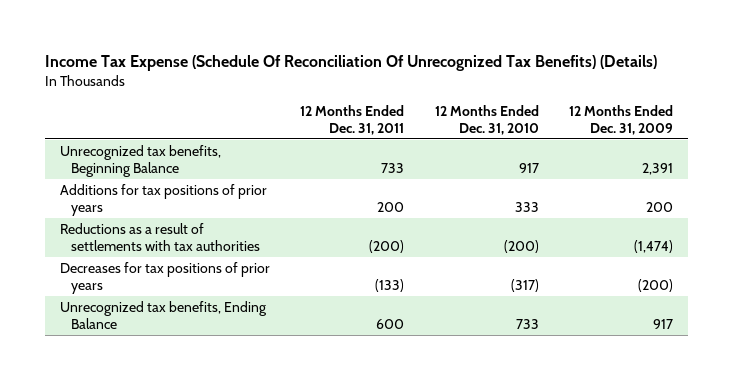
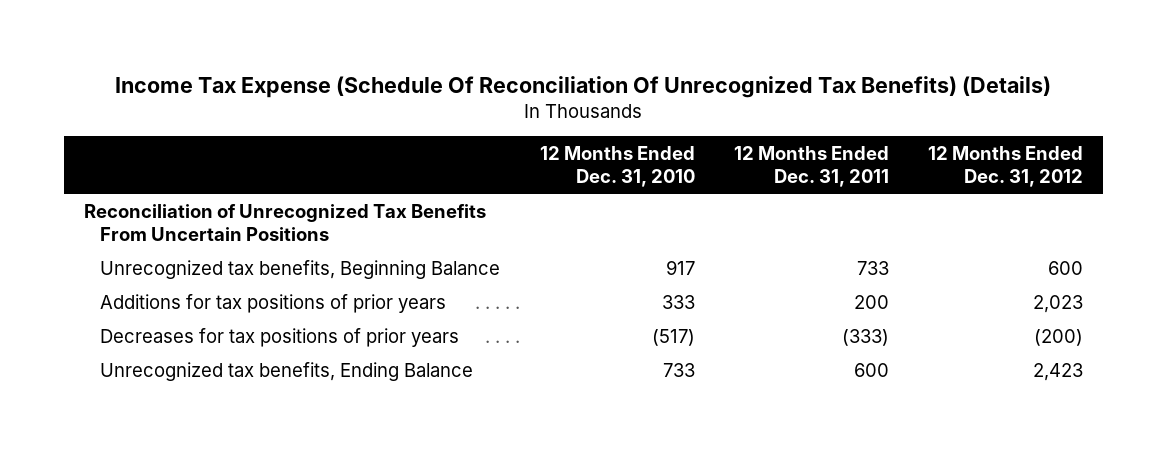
[568,105,673,135] 12 Months Ended Dec. 31, 2009 -> none
none -> [928,145,1084,188] 12 Months Ended Dec. 31, 2012
none -> [83,203,486,242] Reconciliation of Unrecognized Tax Benefits From Uncertain Positions
[60,222,260,251] Reductions as a result of settlements with tax authorities -> none
[375,278,405,292] (133) -> [841,328,889,346] (333)
[510,278,539,292] (317) -> [651,328,695,346] (517)

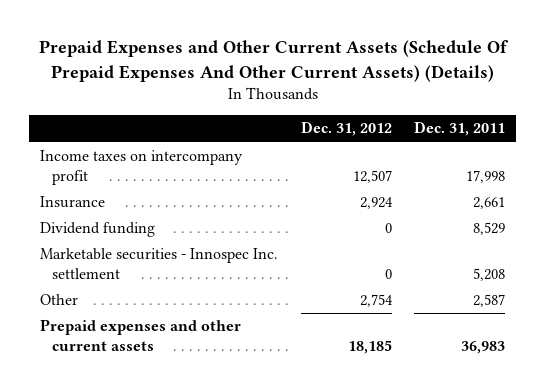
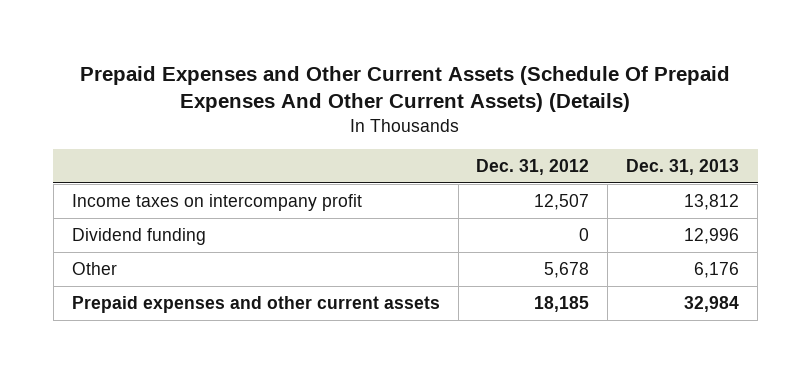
[414,121,506,137] Dec. 31, 2011 -> none
none -> [626,159,740,176] Dec. 31, 2013
[40,196,106,209] Insurance -> none
[40,248,279,280] Marketable securities - Innospec Inc. settlement -> none
[359,294,393,308] 2,754 -> [544,261,590,278] 5,678

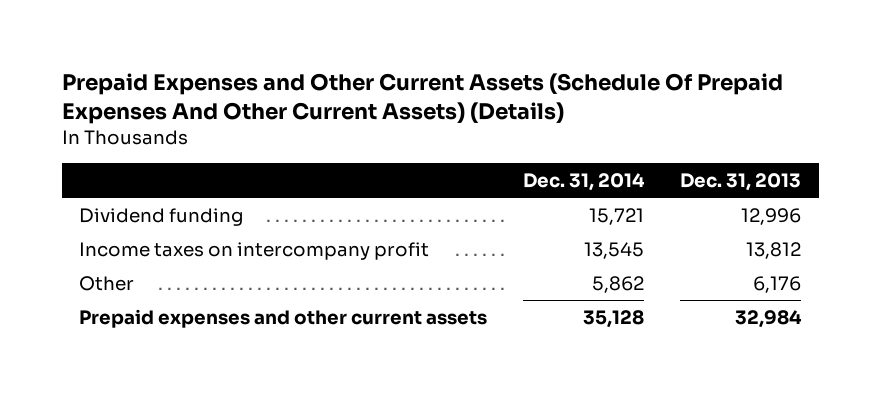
[476,159,590,176] Dec. 31, 2012 -> none
none -> [523,172,646,191] Dec. 31, 2014
[71,193,362,211] Income taxes on intercompany profit -> [79,241,430,260] Income taxes on intercompany profit

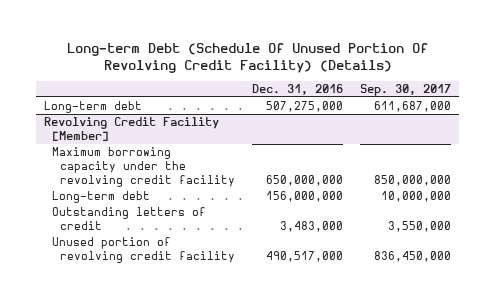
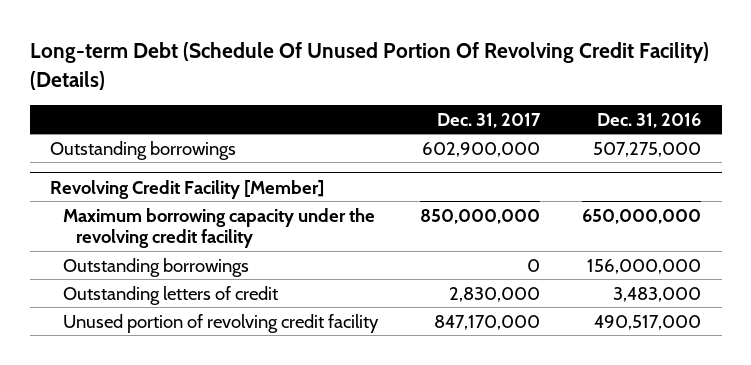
[359,83,451,96] Sep. 30, 2017 -> none
none -> [437,112,542,128] Dec. 31, 2017
[44,101,143,114] Long-term debt -> [50,140,237,160] Outstanding borrowings
[52,191,151,204] Long-term debt -> [63,257,250,277] Outstanding borrowings

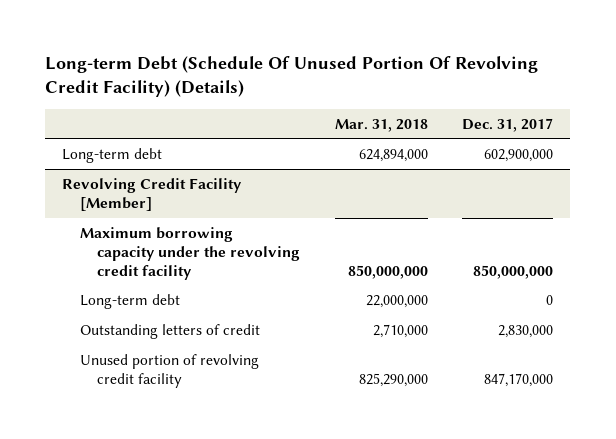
[596,112,701,128] Dec. 31, 2016 -> none
none -> [334,118,428,132] Mar. 31, 2018
[50,140,237,160] Outstanding borrowings -> [62,147,163,163] Long-term debt
[63,257,250,277] Outstanding borrowings -> [79,293,180,309] Long-term debt

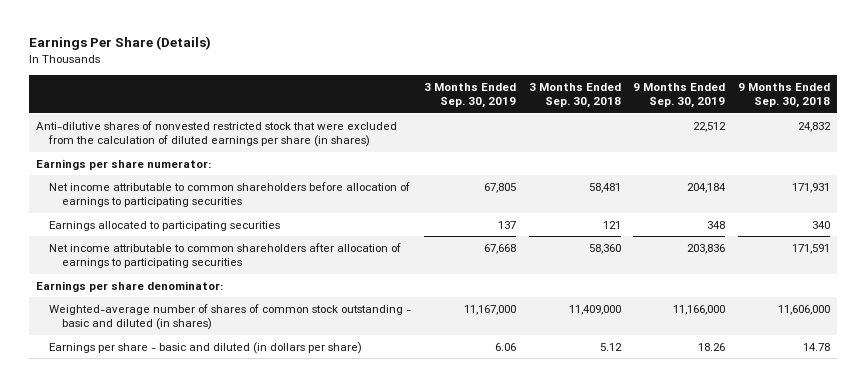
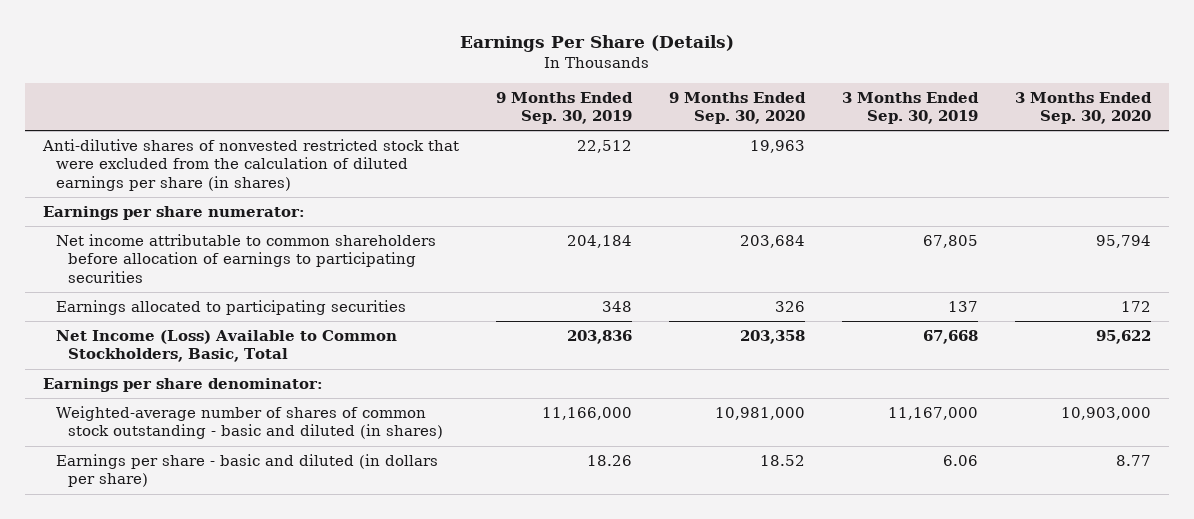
[528,82,621,109] 3 Months Ended Sep. 30, 2018 -> none
[738,82,831,109] 9 Months Ended Sep. 30, 2018 -> none
none -> [669,91,807,125] 9 Months Ended Sep. 30, 2020
none -> [1014,91,1152,125] 3 Months Ended Sep. 30, 2020
[48,242,401,269] Net income attributable to common shareholders after allocation of earnings to participating securities -> [55,330,397,363] Net Income (Loss) Available to Common Stockholders, Basic, Total

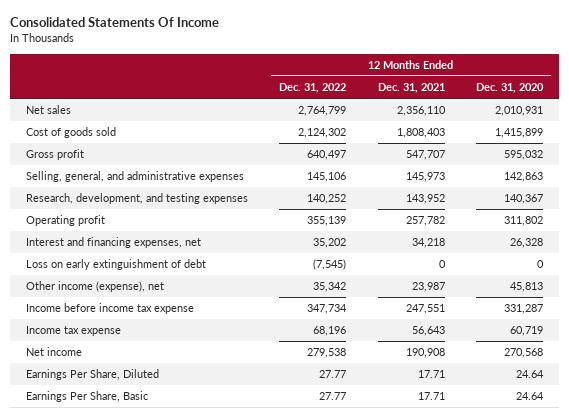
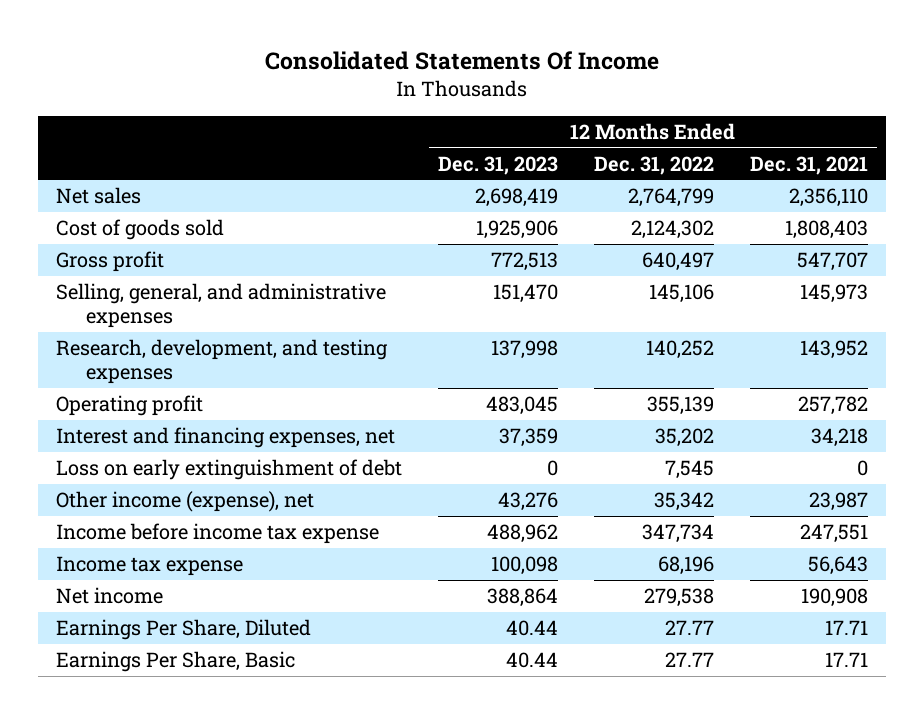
[476,83,545,94] Dec. 31, 2020 -> none
none -> [438,155,559,175] Dec. 31, 2023
[313,259,347,271] (7,545) -> [665,460,715,480] 7,545

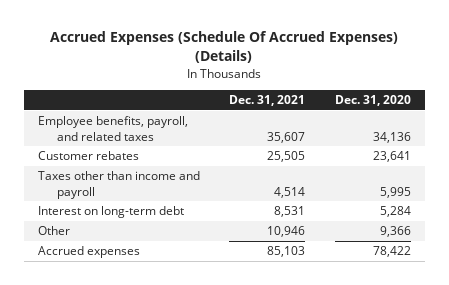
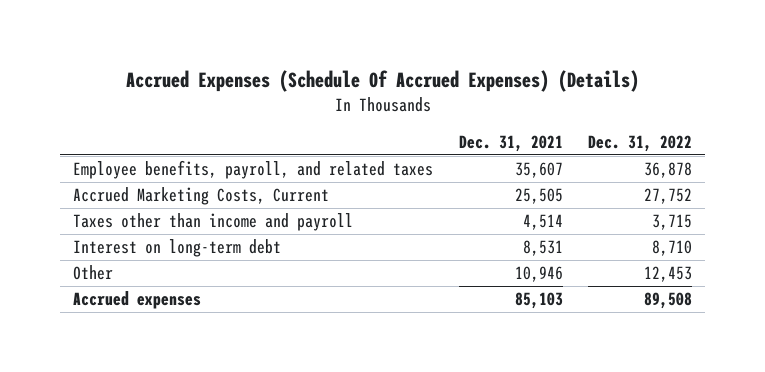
[334,95,411,107] Dec. 31, 2020 -> none
none -> [588,134,693,152] Dec. 31, 2022
[38,151,140,161] Customer rebates -> [72,187,329,206] Accrued Marketing Costs, Current

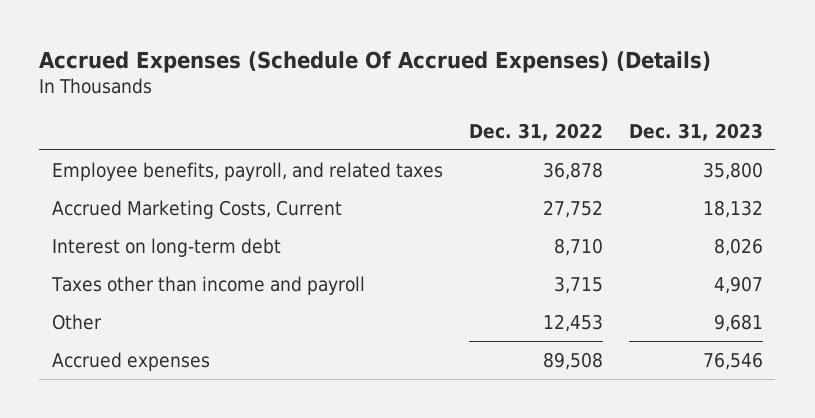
[458,134,563,152] Dec. 31, 2021 -> none
none -> [628,122,763,141] Dec. 31, 2023
[72,213,353,232] Taxes other than income and payroll -> [51,275,366,295] Taxes other than income and payroll

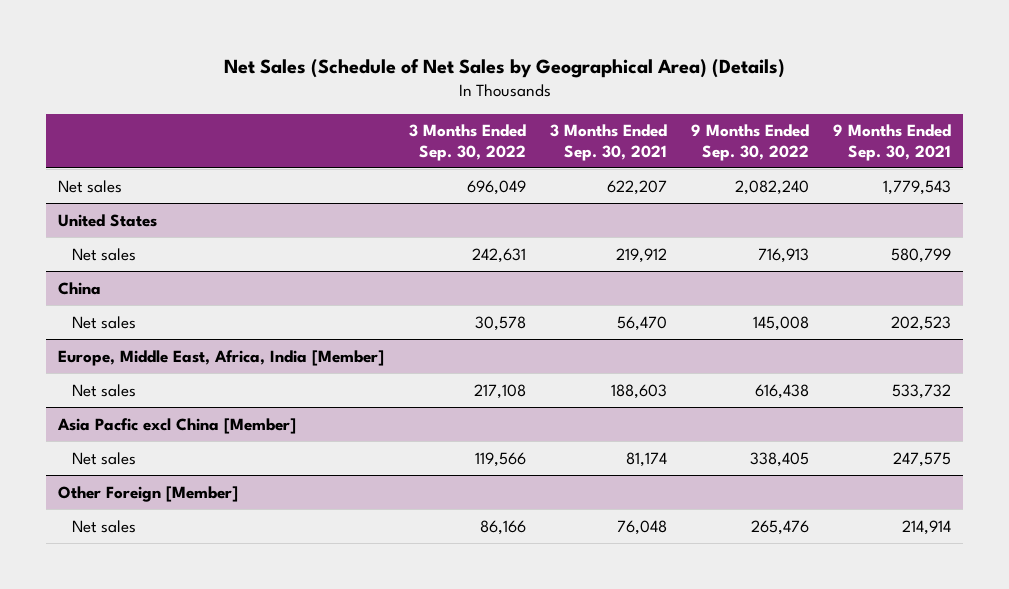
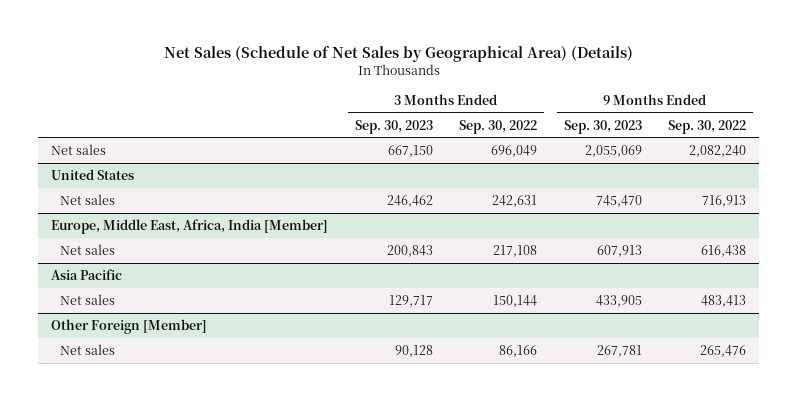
[549,124,667,161] 3 Months Ended Sep. 30, 2021 -> none
[832,124,951,161] 9 Months Ended Sep. 30, 2021 -> none
none -> [354,119,433,134] Sep. 30, 2023
none -> [563,119,642,134] Sep. 30, 2023
[58,281,102,295] China -> none
[72,315,137,329] Net sales -> none
[57,417,297,434] Asia Pacfic excl China [Member] -> none
none -> [51,269,123,281] Asia Pacific
[474,451,526,467] 119,566 -> [493,295,538,308] 150,144
[749,451,809,467] 338,405 -> [701,295,747,308] 483,413

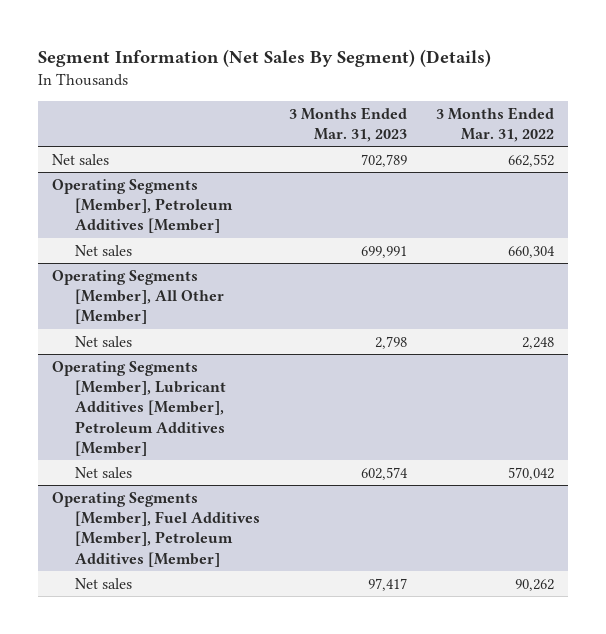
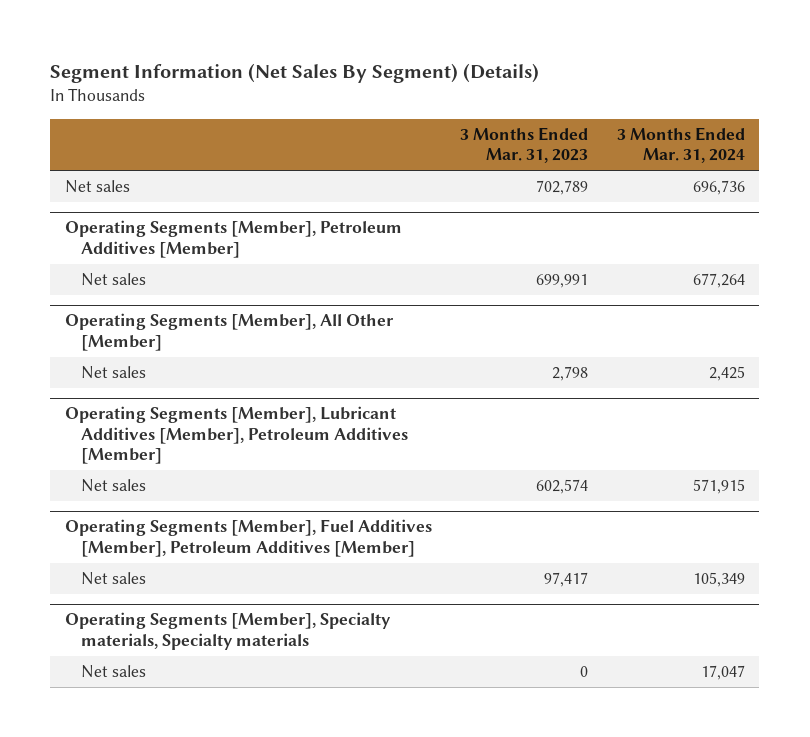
[435,106,554,142] 3 Months Ended Mar. 31, 2022 -> none
none -> [617,126,746,164] 3 Months Ended Mar. 31, 2024
none -> [64,612,391,650] Operating Segments [Member], Specialty materials, Specialty materials
none -> [81,665,147,679] Net sales

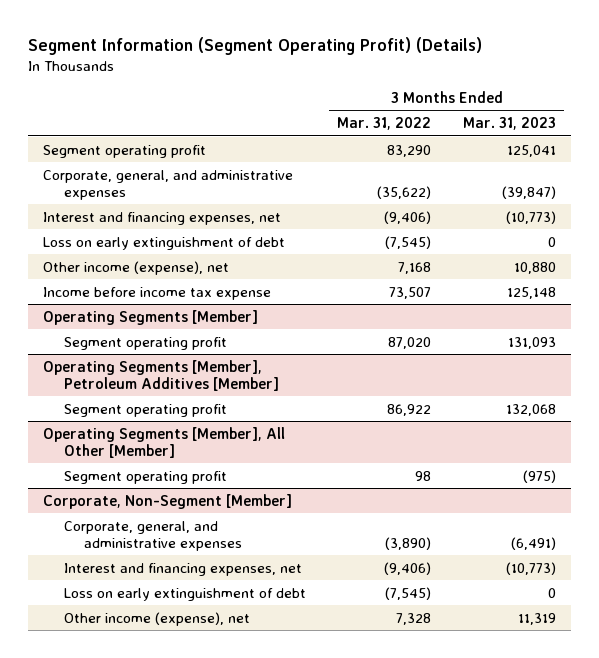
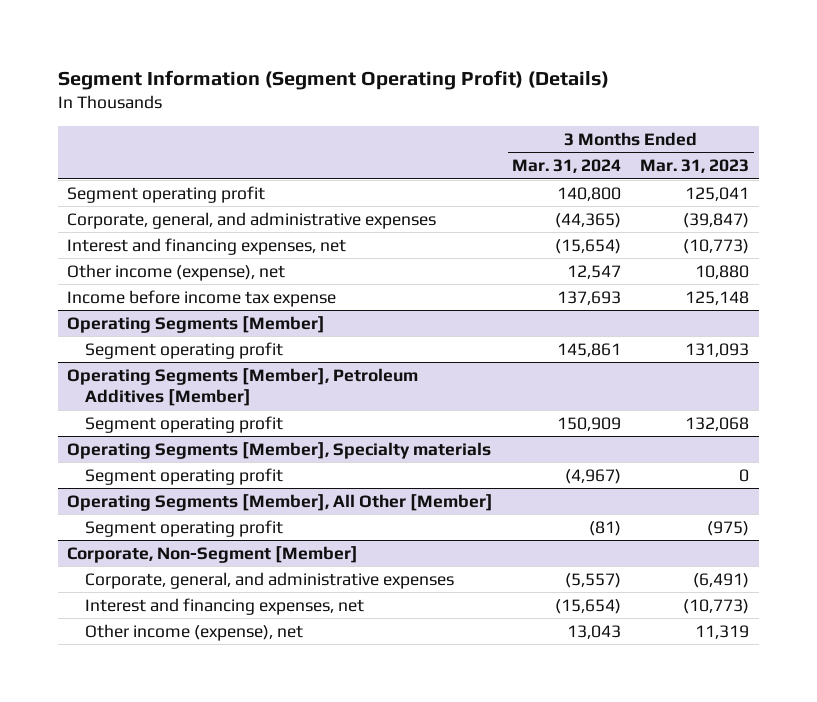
[337,117,432,131] Mar. 31, 2022 -> none
none -> [512,159,622,174] Mar. 31, 2024
[43,236,286,250] Loss on early extinguishment of debt -> none
none -> [67,441,492,459] Operating Segments [Member], Specialty materials
none -> [85,467,284,485] Segment operating profit
[63,587,306,601] Loss on early extinguishment of debt -> none

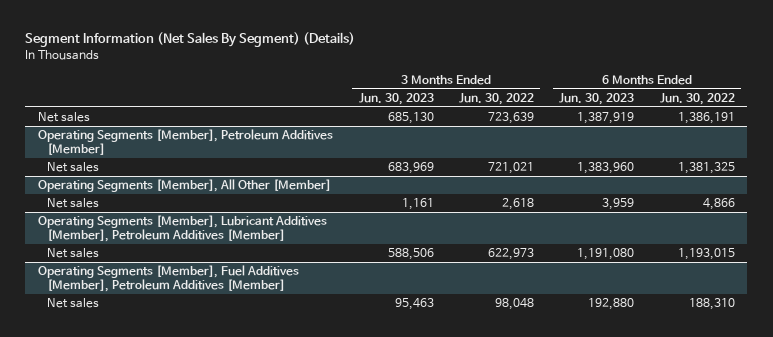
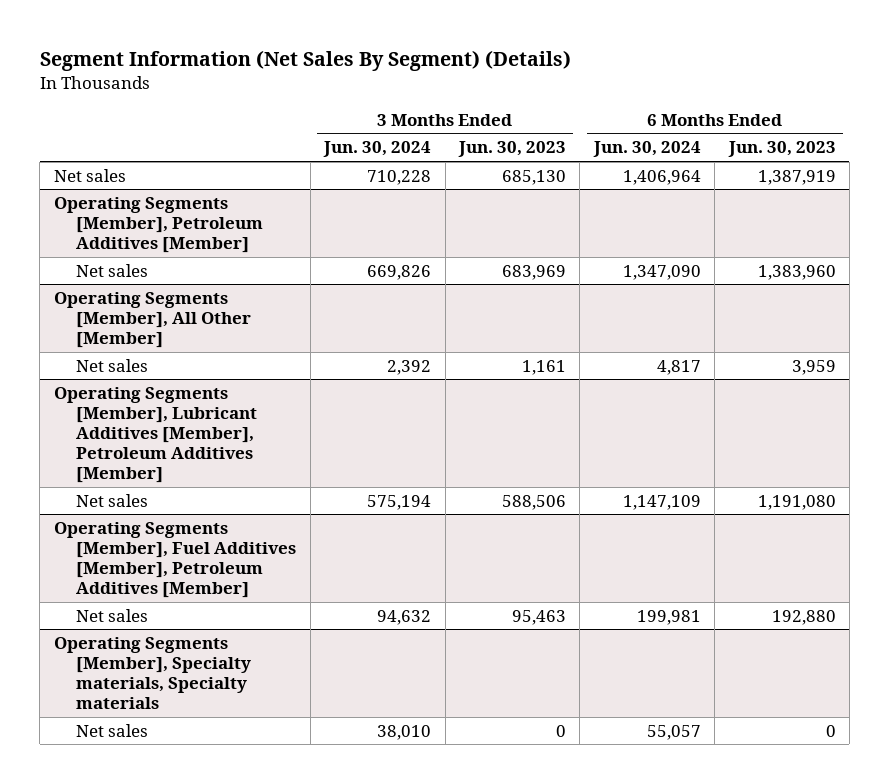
[458,92,534,105] Jun. 30, 2022 -> none
[659,92,735,105] Jun. 30, 2022 -> none
none -> [323,141,432,158] Jun. 30, 2024
none -> [592,141,701,158] Jun. 30, 2024
none -> [53,636,252,709] Operating Segments [Member], Specialty materials, Specialty materials
none -> [76,723,149,737] Net sales

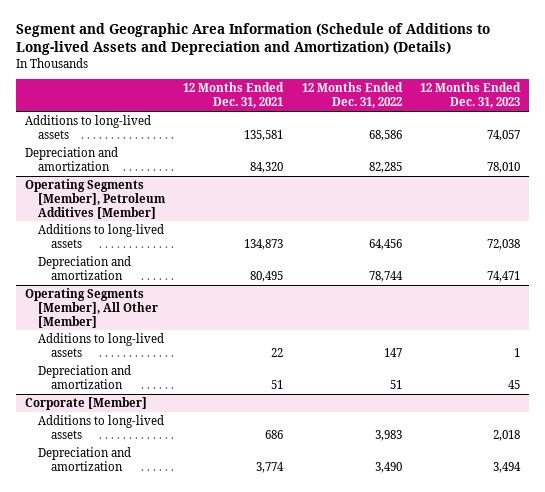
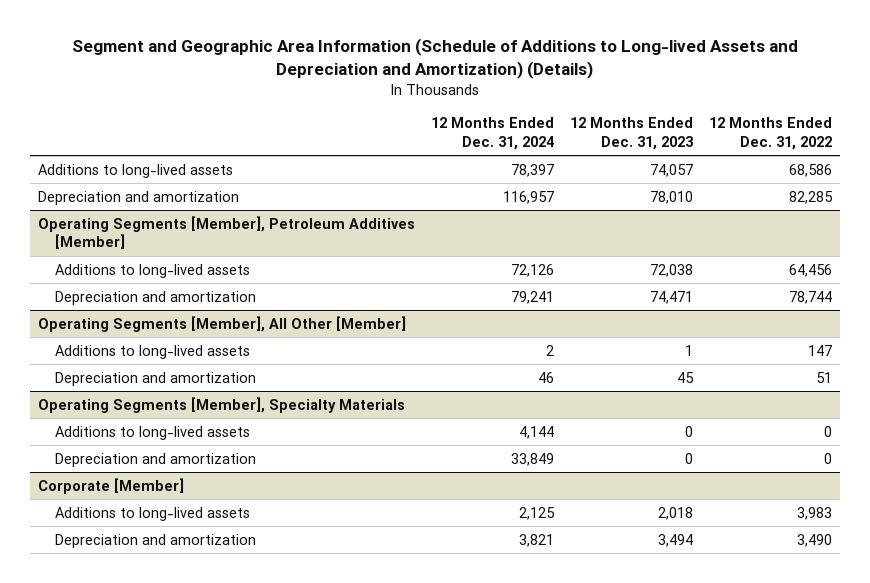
[183,82,285,109] 12 Months Ended Dec. 31, 2021 -> none
none -> [430,116,554,150] 12 Months Ended Dec. 31, 2024
none -> [37,396,405,413] Operating Segments [Member], Specialty Materials
none -> [54,425,250,440] Additions to long-lived assets
none -> [54,452,256,467] Depreciation and amortization

